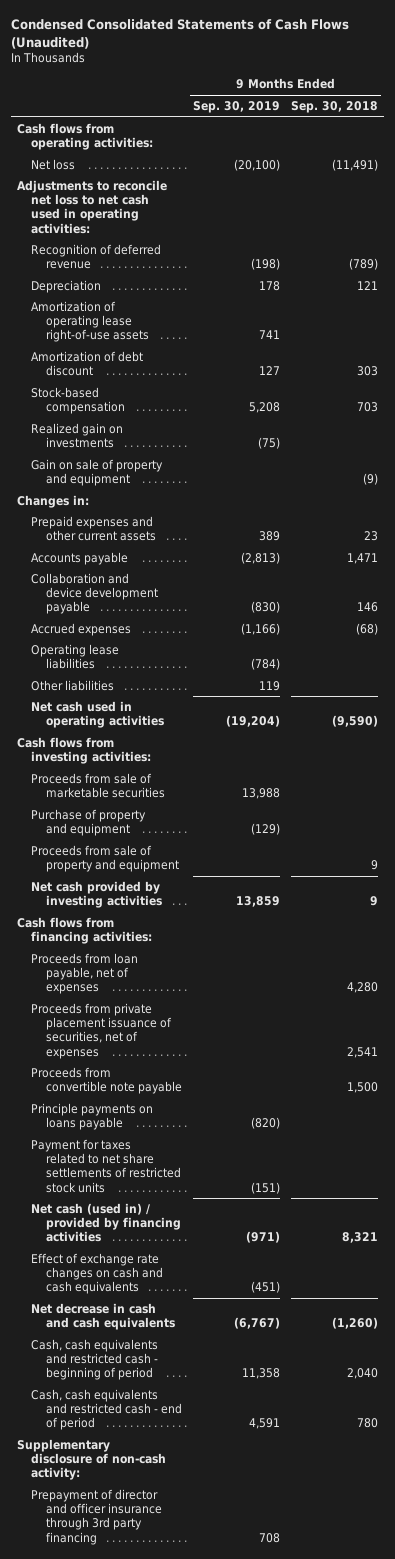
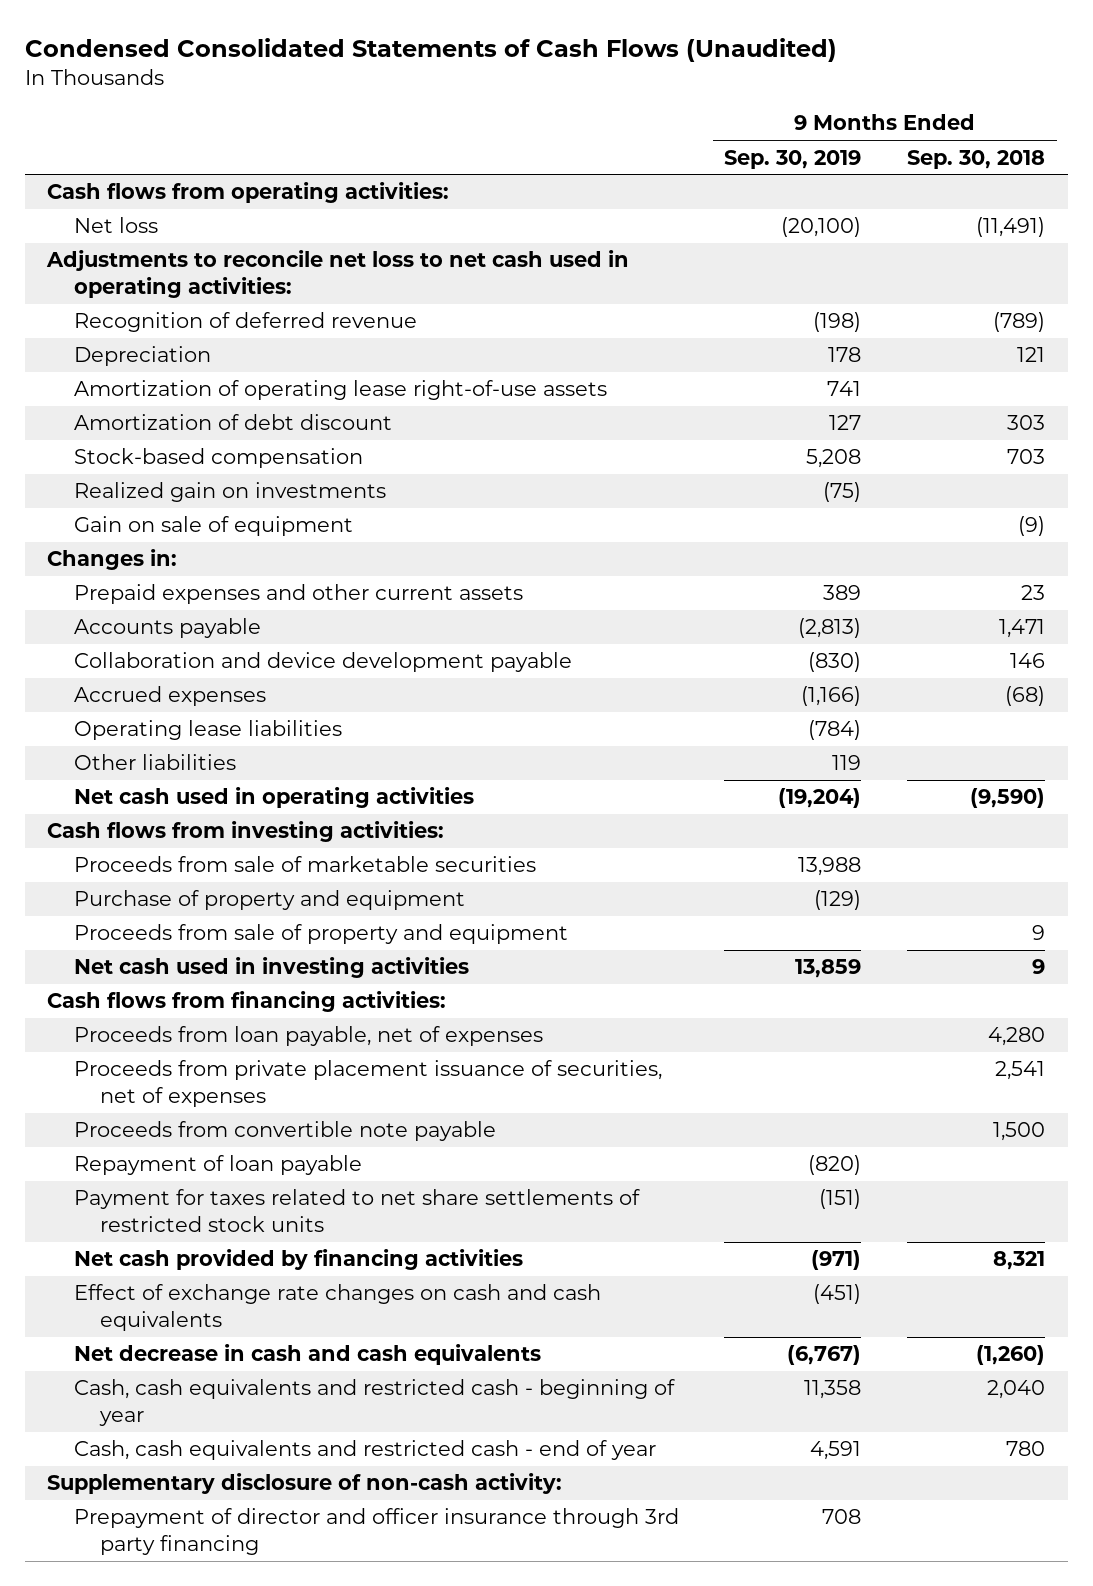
[31,458,164,487] Gain on sale of property and equipment -> [73,516,353,537] Gain on sale of equipment
[31,880,162,909] Net cash provided by investing activities -> [73,957,469,979] Net cash used in investing activities
[31,1102,154,1131] Principle payments on loans payable -> [73,1155,362,1176] Repayment of loan payable
[31,1202,181,1243] Net cash (used in) / provided by financing activities -> [73,1249,523,1271] Net cash provided by financing activities
[31,1338,159,1381] Cash, cash equivalents and restricted cash - beginning of period -> [73,1379,675,1427] Cash, cash equivalents and restricted cash - beginning of year
[31,1388,182,1431] Cash, cash equivalents and restricted cash - end of period -> [73,1440,656,1461] Cash, cash equivalents and restricted cash - end of year

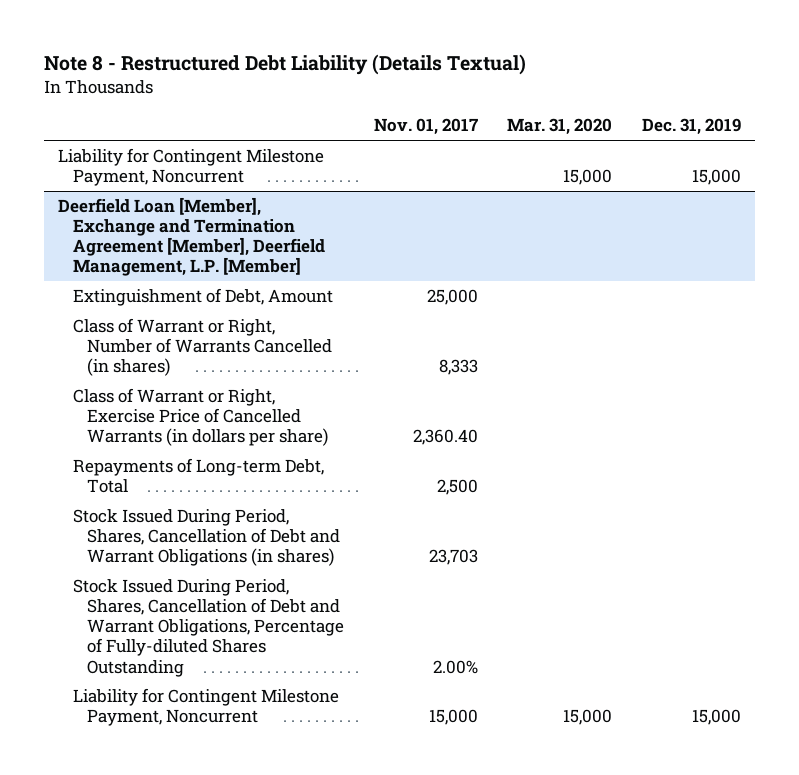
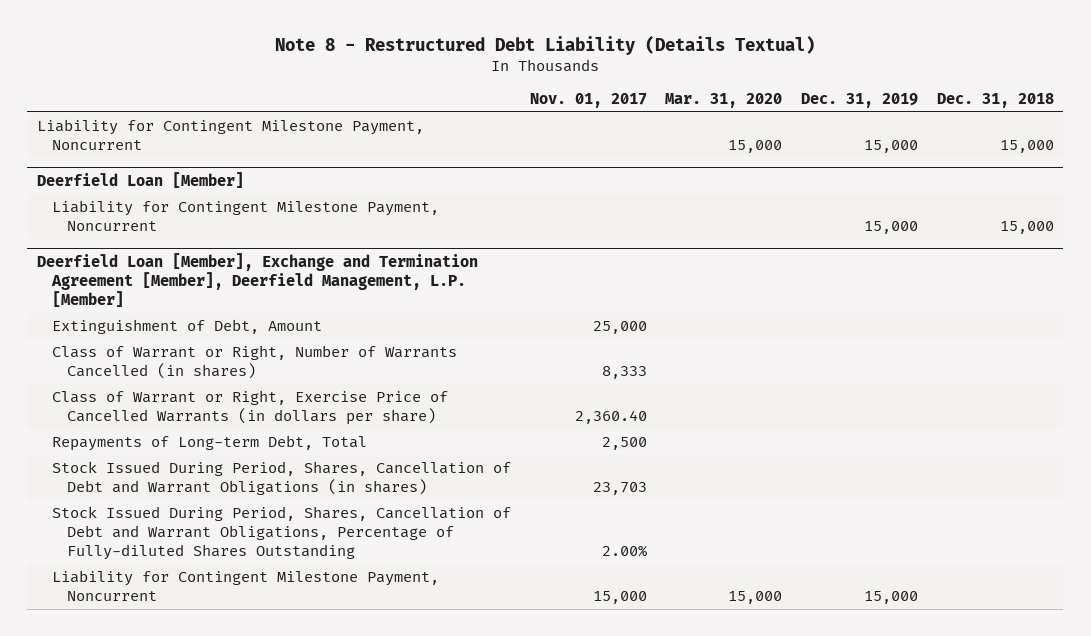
none -> [937,92,1055,108] Dec. 31, 2018
none -> [36,171,244,188] Deerfield Loan [Member]
none -> [51,200,439,232] Liability for Contingent Milestone Payment, Noncurrent

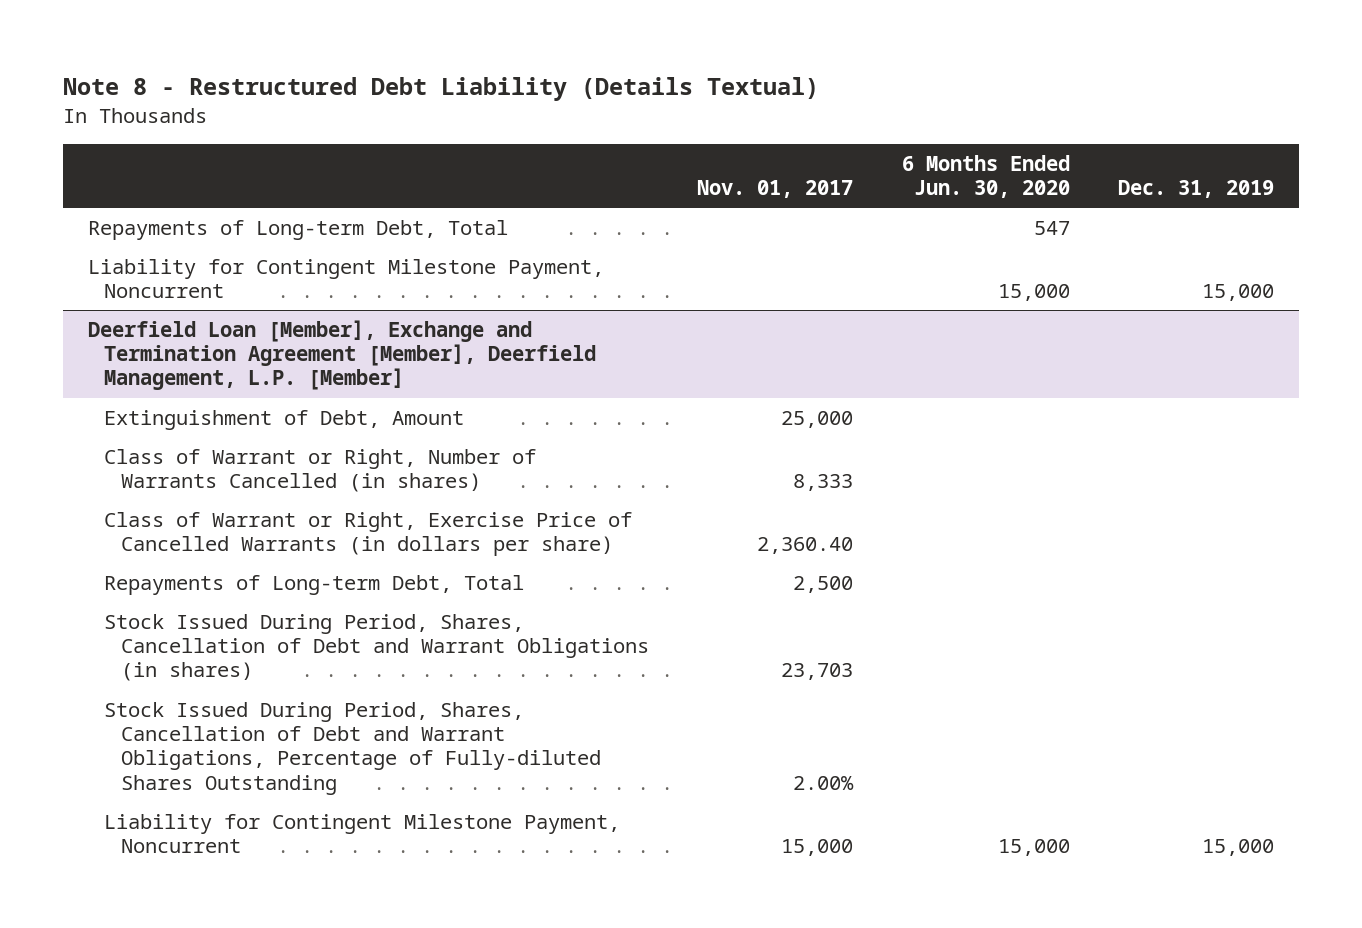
[665,92,783,108] Mar. 31, 2020 -> none
[937,92,1055,108] Dec. 31, 2018 -> none
none -> [901,154,1070,199] 6 Months Ended Jun. 30, 2020
[36,119,424,151] Liability for Contingent Milestone Payment, Noncurrent -> none
[36,171,244,188] Deerfield Loan [Member] -> none
none -> [87,219,508,240] Repayments of Long-term Debt, Total

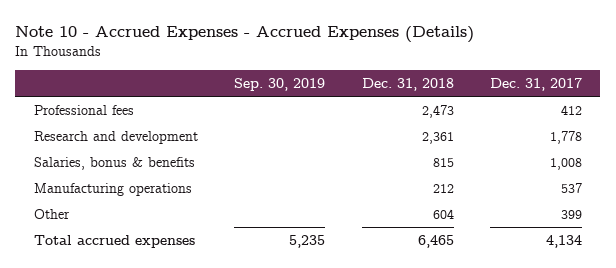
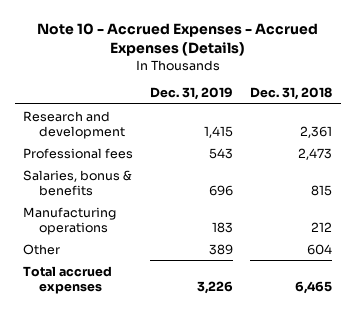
[234,78,326,92] Sep. 30, 2019 -> none
[490,78,583,92] Dec. 31, 2017 -> none
none -> [150,87,234,101] Dec. 31, 2019
[33,104,134,115] Professional fees -> [23,147,134,159] Professional fees

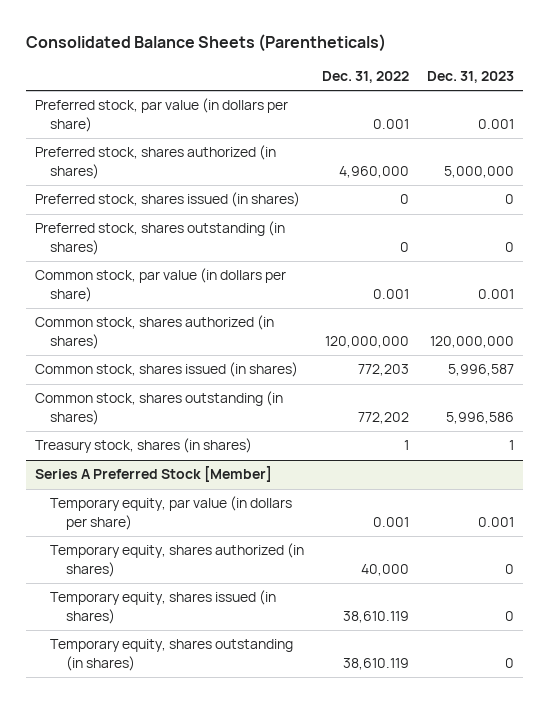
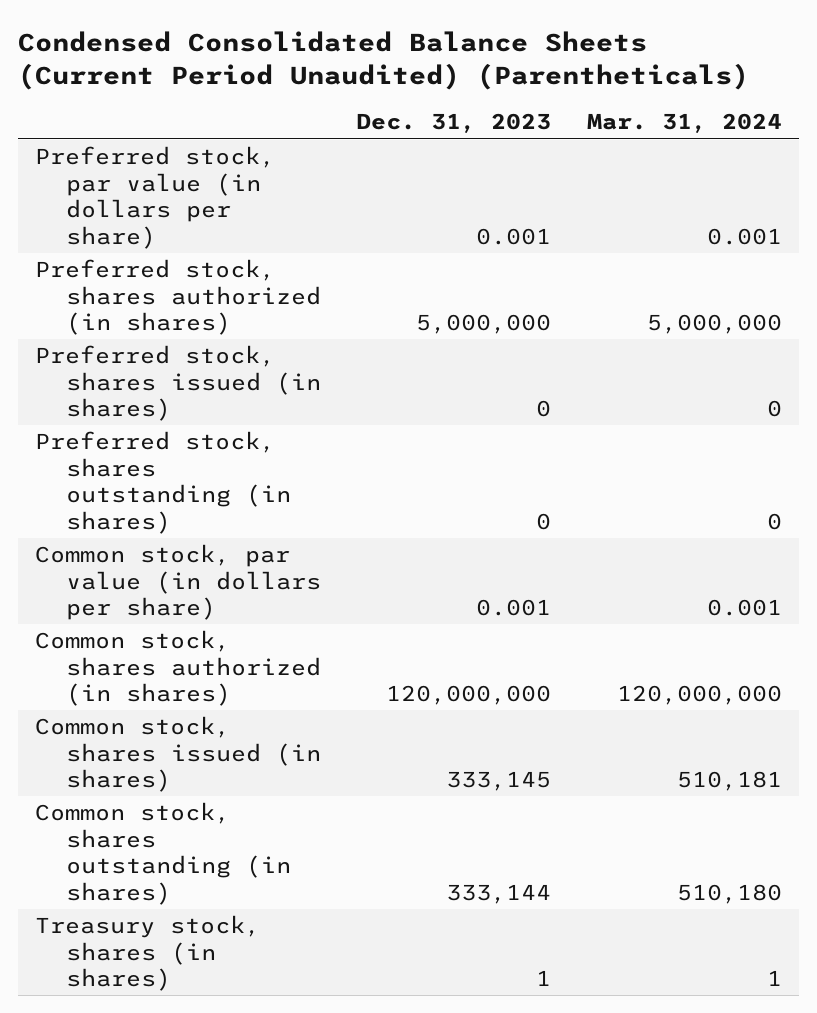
[25,33,386,52] Consolidated Balance Sheets (Parentheticals) -> [17,30,749,91] Condensed Consolidated Balance Sheets (Current Period Unaudited) (Parentheticals)
[322,70,410,83] Dec. 31, 2022 -> none
none -> [586,113,782,134] Mar. 31, 2024
[447,364,514,377] 5,996,587 -> [446,771,552,792] 333,145
[445,411,514,424] 5,996,586 -> [446,883,552,904] 333,144
[34,466,272,483] Series A Preferred Stock [Member] -> none
[50,496,293,530] Temporary equity, par value (in dollars per share) -> none
[50,543,305,577] Temporary equity, shares authorized (in shares) -> none
[50,590,277,624] Temporary equity, shares issued (in shares) -> none
[50,639,294,671] Temporary equity, shares outstanding (in shares) -> none

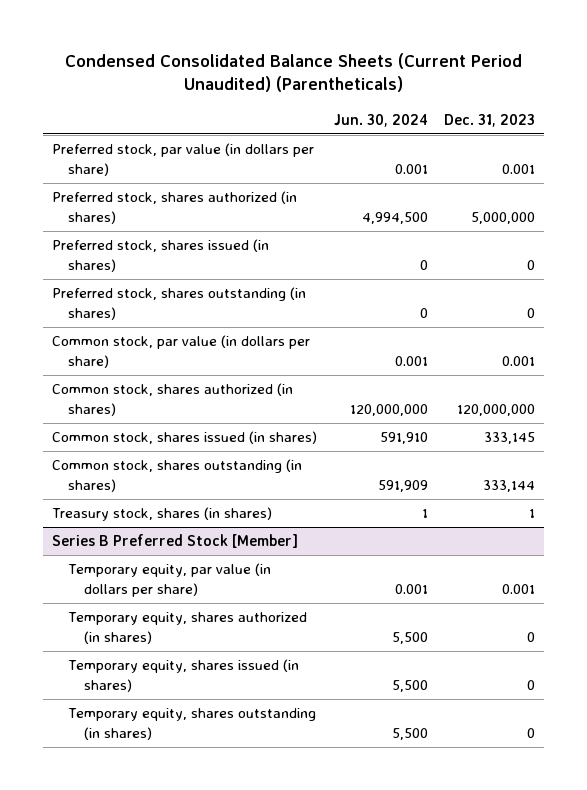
[586,113,782,134] Mar. 31, 2024 -> none
none -> [333,113,428,127] Jun. 30, 2024
none -> [51,534,298,549] Series B Preferred Stock [Member]
none -> [68,563,272,597] Temporary equity, par value (in dollars per share)
none -> [68,612,308,644] Temporary equity, shares authorized (in shares)
none -> [68,659,300,692] Temporary equity, shares issued (in shares)
none -> [68,708,317,740] Temporary equity, shares outstanding (in shares)

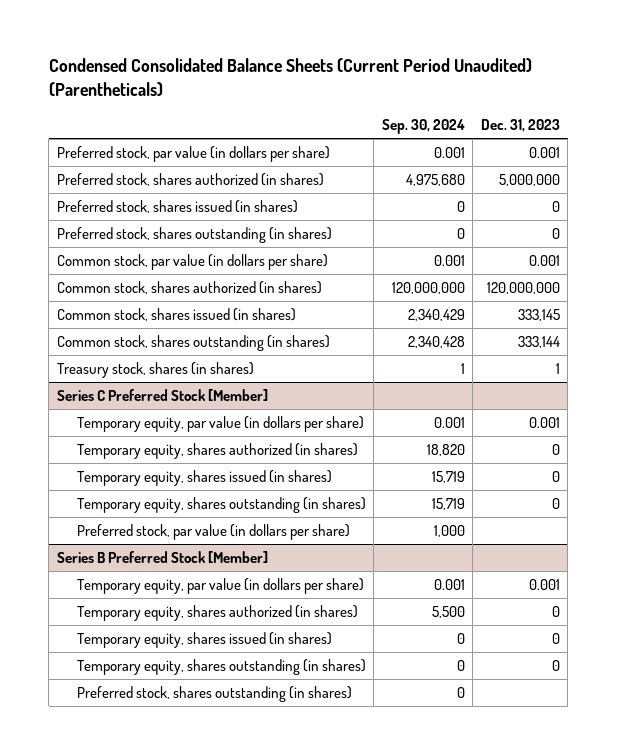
[333,113,428,127] Jun. 30, 2024 -> none
none -> [381,119,465,135] Sep. 30, 2024
none -> [56,388,268,401] Series C Preferred Stock [Member]
none -> [76,415,364,432] Temporary equity, par value (in dollars per share)
none -> [76,442,358,459] Temporary equity, shares authorized (in shares)
none -> [76,469,332,486] Temporary equity, shares issued (in shares)
none -> [76,496,366,513] Temporary equity, shares outstanding (in shares)
none -> [76,523,350,540] Preferred stock, par value (in dollars per share)
none -> [76,685,352,702] Preferred stock, shares outstanding (in shares)

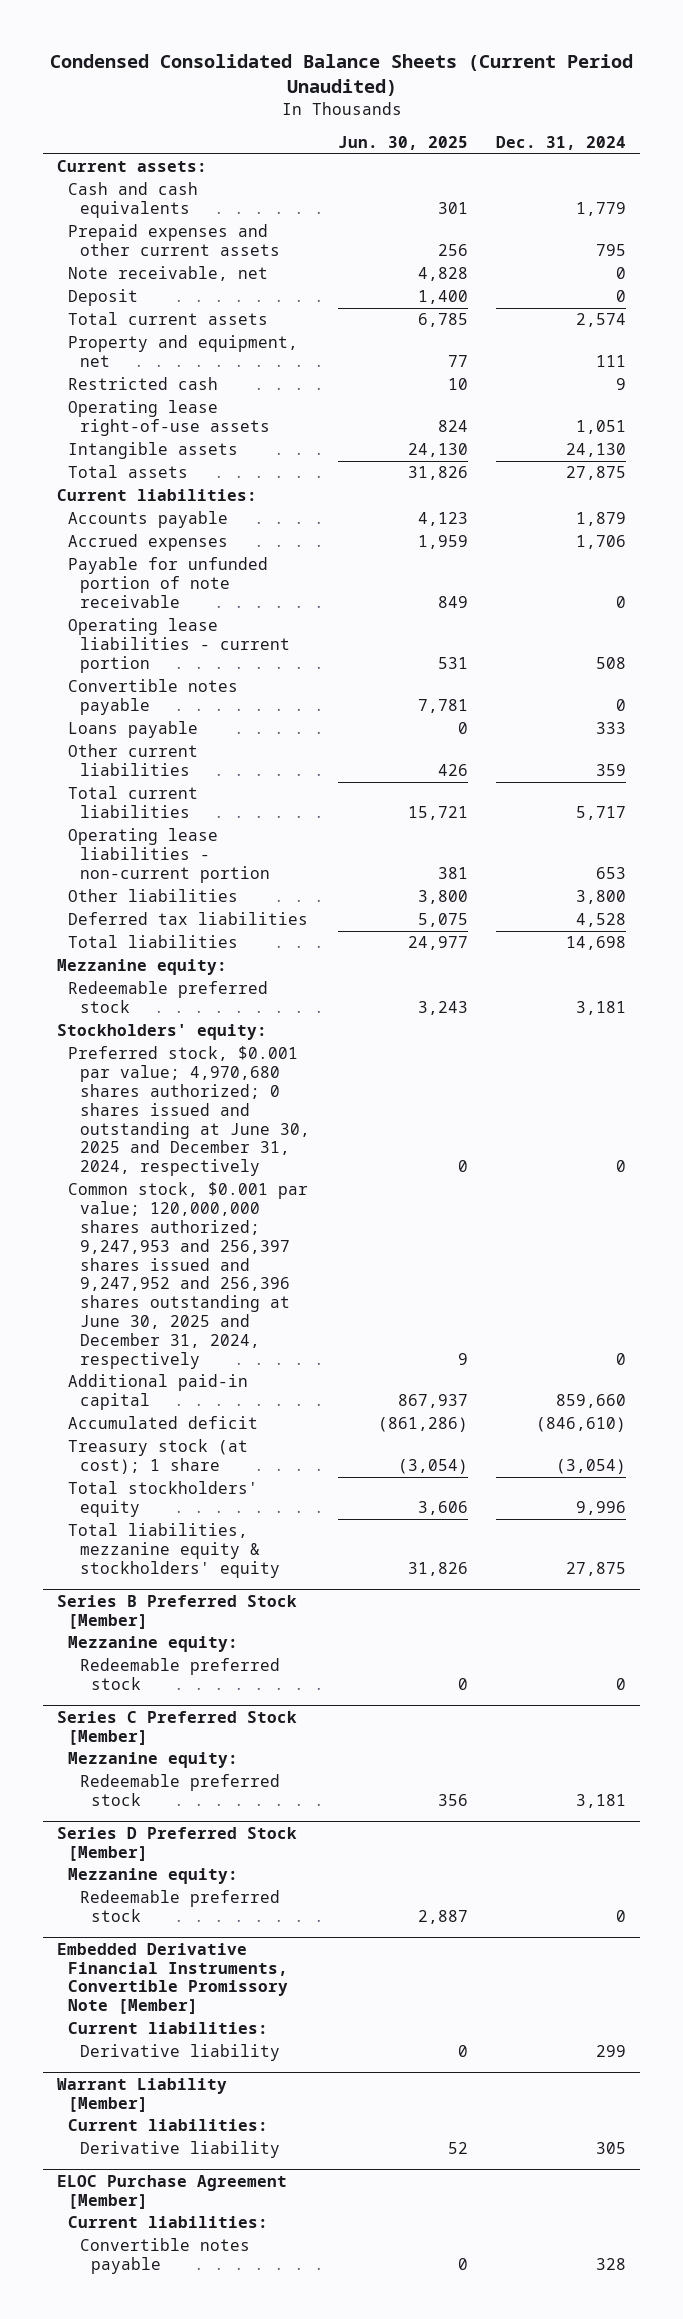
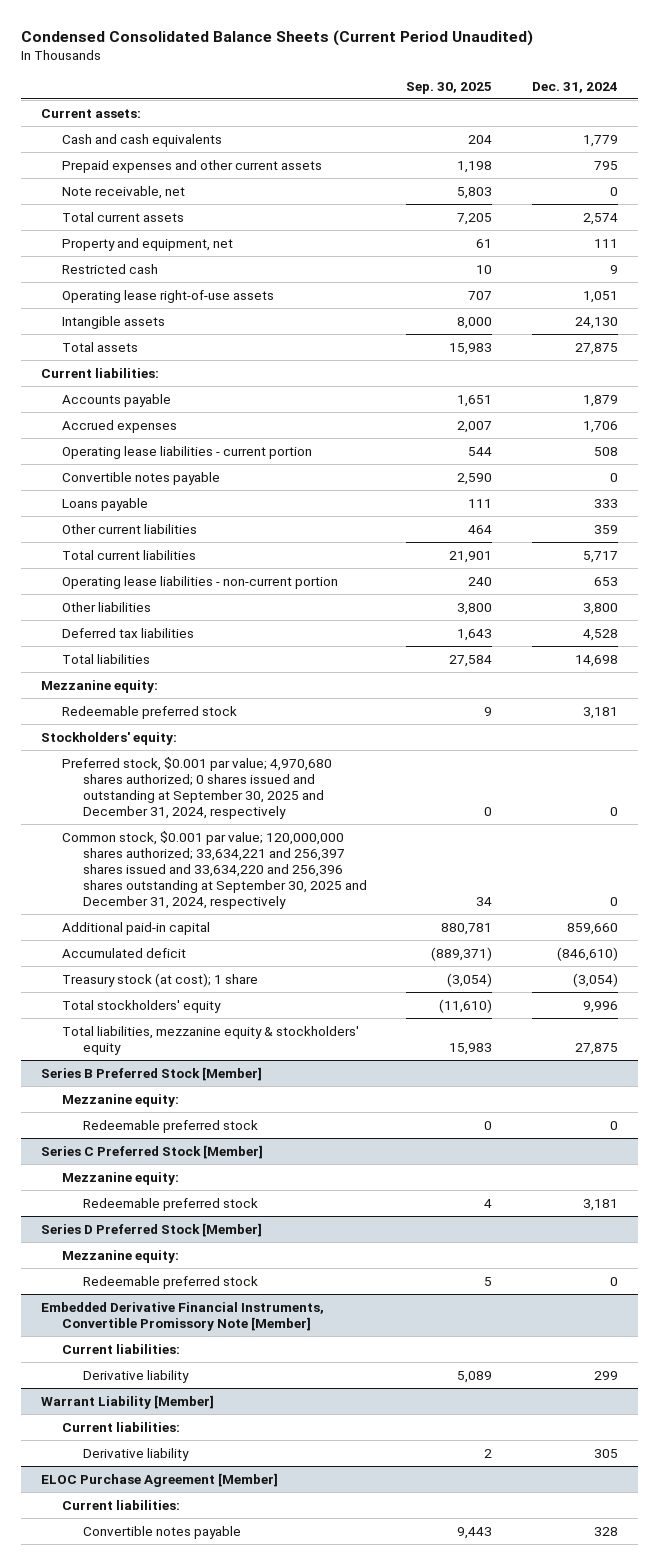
[338,135,469,150] Jun. 30, 2025 -> none
none -> [406,81,493,94] Sep. 30, 2025
[68,289,139,307] Deposit -> none
[68,557,269,608] Payable for unfunded portion of note receivable -> none
[68,1046,310,1177] Preferred stock, $0.001 par value; 4,970,680 shares authorized; 0 shares issued and outstanding at June 30, 2025 and December 31, 2024, respectively -> [61,756,332,819] Preferred stock, $0.001 par value; 4,970,680 shares authorized; 0 shares issued and outstanding at September 30, 2025 and December 31, 2024, respectively
[68,1182,309,1369] Common stock, $0.001 par value; 120,000,000 shares authorized; 9,247,953 and 256,397 shares issued and 9,247,952 and 256,396 shares outstanding at June 30, 2025 and December 31, 2024, respectively -> [61,830,367,910] Common stock, $0.001 par value; 120,000,000 shares authorized; 33,634,221 and 256,397 shares issued and 33,634,220 and 256,396 shares outstanding at September 30, 2025 and December 31, 2024, respectively

